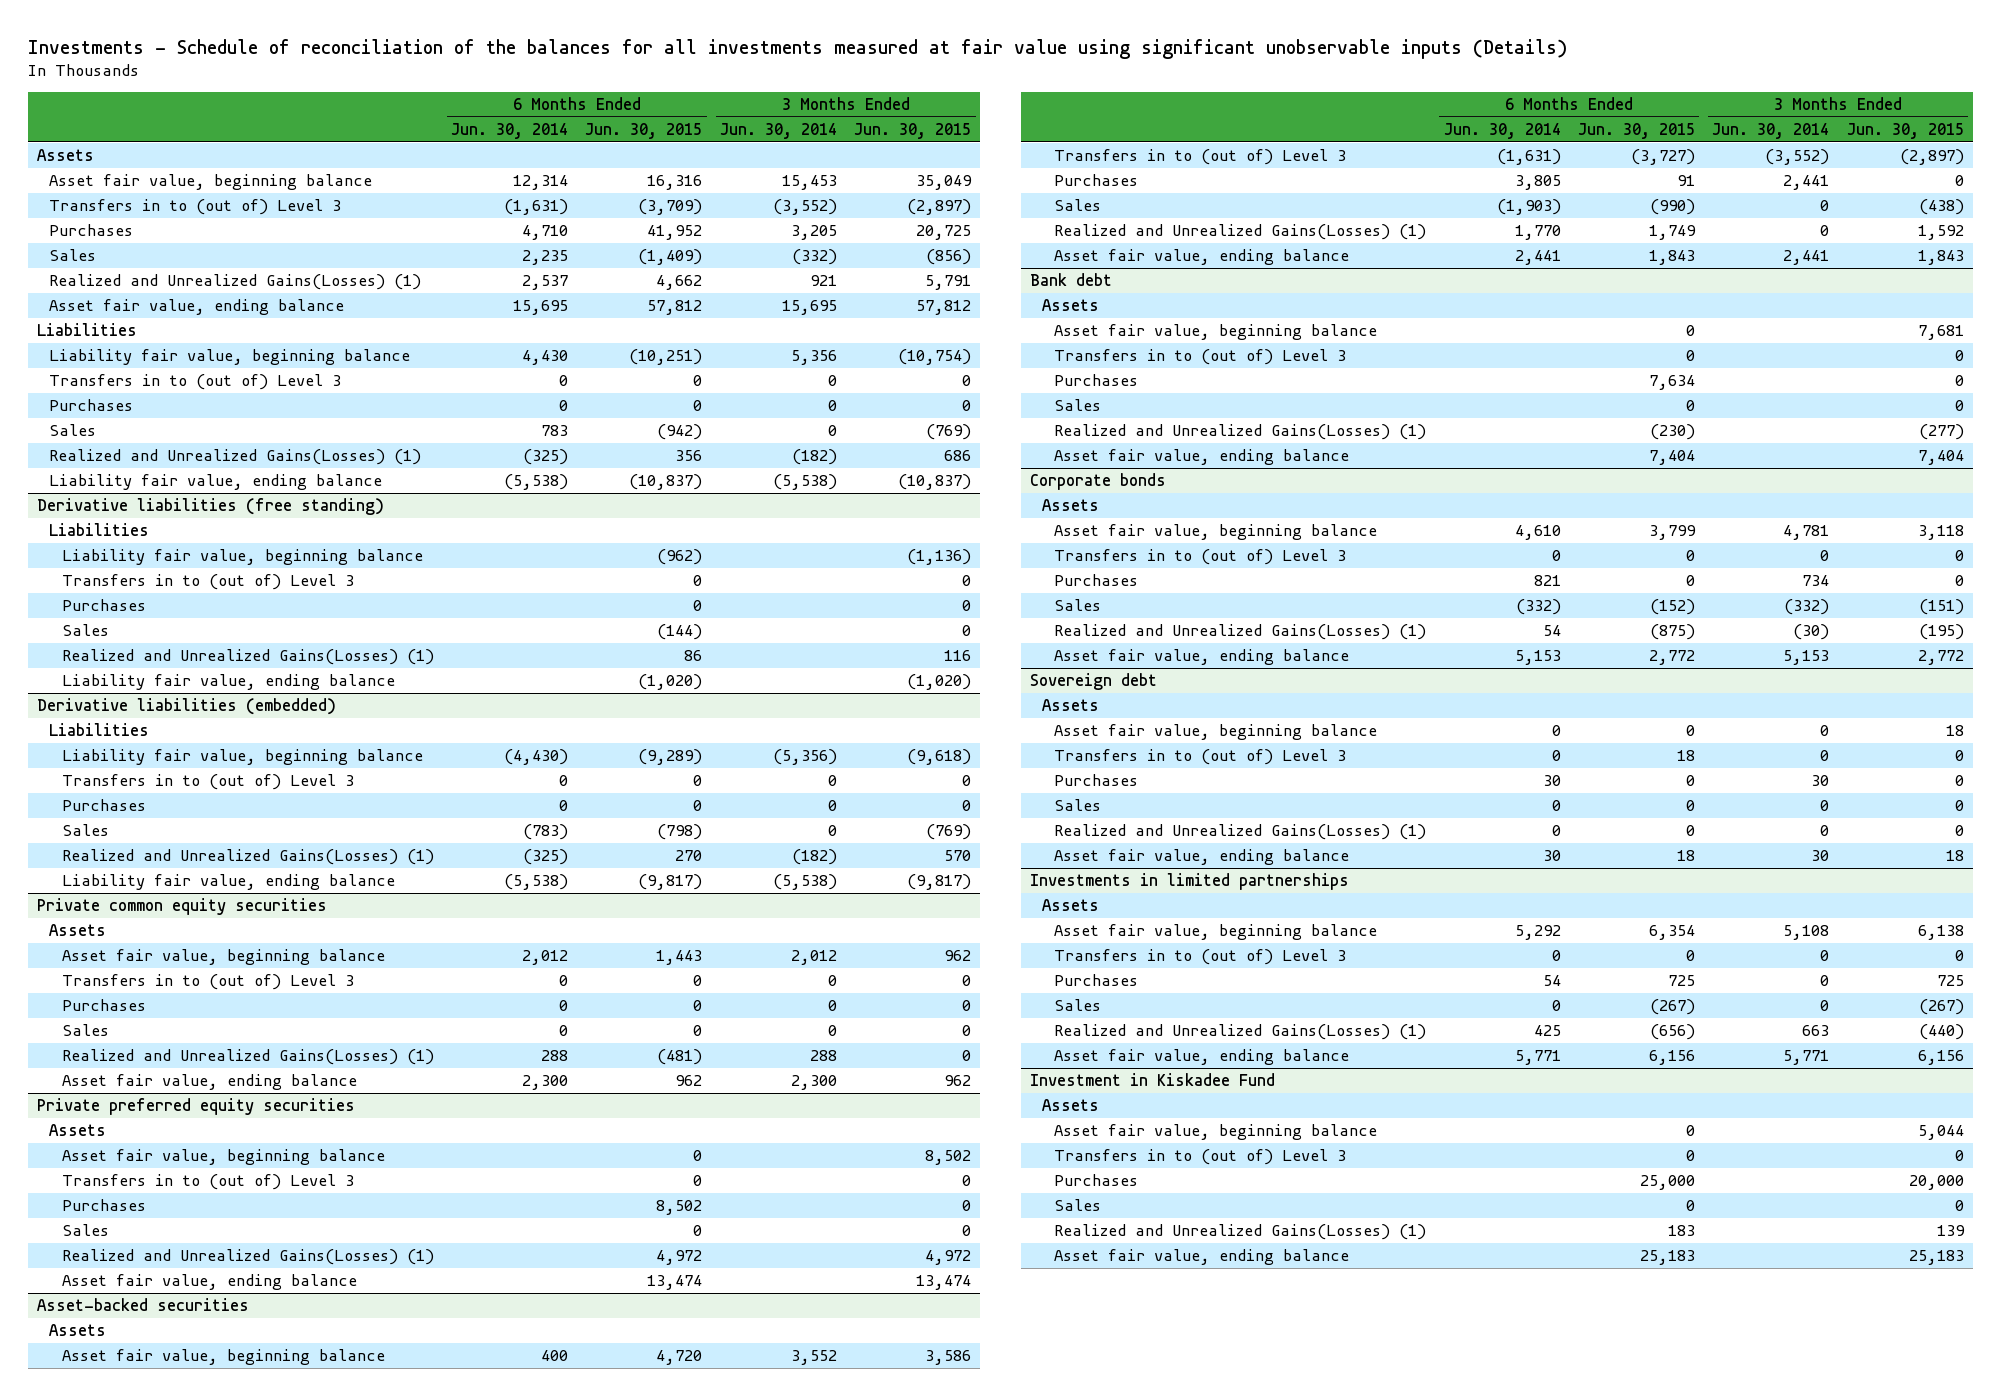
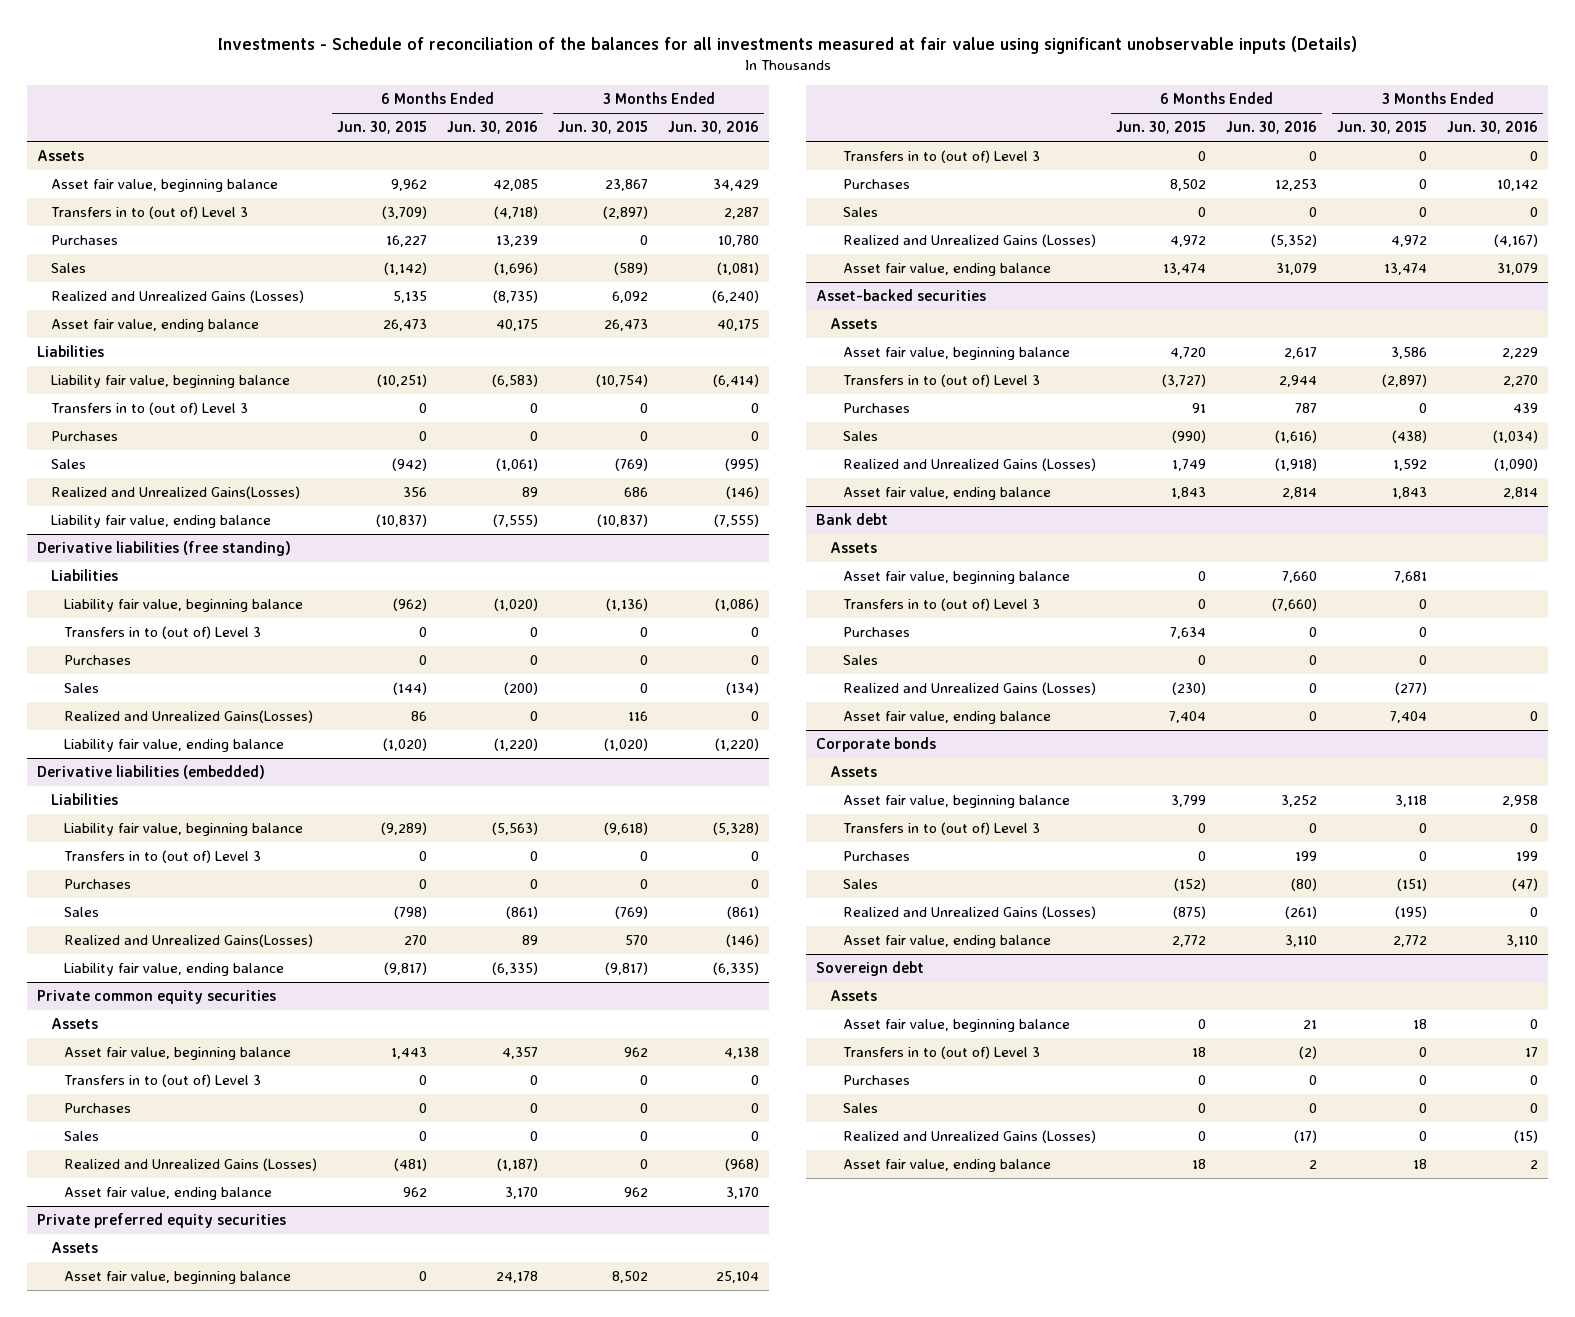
[451,122,569,139] Jun. 30, 2014 -> none
[719,122,837,139] Jun. 30, 2014 -> none
none -> [447,121,539,135] Jun. 30, 2016
none -> [668,121,760,135] Jun. 30, 2016
[647,175,703,191] 16,316 -> [391,179,428,192] 9,962
[916,175,973,191] 35,049 -> [605,179,649,192] 23,867
[647,225,703,241] 41,952 -> [386,235,428,248] 16,227
[916,225,972,241] 20,725 -> [640,235,649,246] 0
[638,249,703,266] (1,409) -> [384,262,428,276] (1,142)
[926,249,972,266] (856) -> [614,262,649,276] (589)
[49,274,422,291] Realized and Unrealized Gains(Losses) (1) -> [50,290,304,304] Realized and Unrealized Gains (Losses)
[656,275,703,291] 4,662 -> [393,291,428,304] 5,135
[925,275,972,291] 5,791 -> [612,291,649,304] 6,092
[647,300,703,316] 57,812 -> [383,319,428,332] 26,473
[916,300,972,316] 57,812 -> [604,319,649,332] 26,473
[49,449,422,466] Realized and Unrealized Gains(Losses) (1) -> [50,486,300,500] Realized and Unrealized Gains(Losses)
[61,649,434,666] Realized and Unrealized Gains(Losses) (1) -> [64,710,314,724] Realized and Unrealized Gains(Losses)
[61,849,434,866] Realized and Unrealized Gains(Losses) (1) -> [64,934,314,948] Realized and Unrealized Gains(Losses)
[61,1049,434,1066] Realized and Unrealized Gains(Losses) (1) -> [64,1158,318,1172] Realized and Unrealized Gains (Losses)
[61,1249,434,1266] Realized and Unrealized Gains(Losses) (1) -> [843,234,1097,248] Realized and Unrealized Gains (Losses)
[1054,224,1427,241] Realized and Unrealized Gains(Losses) (1) -> [843,458,1097,472] Realized and Unrealized Gains (Losses)
[1054,424,1427,441] Realized and Unrealized Gains(Losses) (1) -> [843,682,1097,696] Realized and Unrealized Gains (Losses)
[1054,624,1427,641] Realized and Unrealized Gains(Losses) (1) -> [843,906,1097,920] Realized and Unrealized Gains (Losses)
[1054,824,1427,841] Realized and Unrealized Gains(Losses) (1) -> [843,1130,1097,1144] Realized and Unrealized Gains (Losses)
[1029,873,1349,891] Investments in limited partnerships -> none
[1041,899,1099,912] Assets -> none
[1054,924,1378,941] Asset fair value, beginning balance -> none
[1054,949,1347,966] Transfers in to (out of) Level 3 -> none
[1054,974,1139,987] Purchases -> none
[1054,999,1102,1012] Sales -> none
[1054,1024,1427,1041] Realized and Unrealized Gains(Losses) (1) -> none
[1054,1049,1350,1066] Asset fair value, ending balance -> none
[1029,1073,1275,1087] Investment in Kiskadee Fund -> none
[1041,1099,1099,1112] Assets -> none
[1054,1124,1378,1141] Asset fair value, beginning balance -> none
[1054,1149,1347,1166] Transfers in to (out of) Level 3 -> none
[1054,1174,1139,1187] Purchases -> none
[1054,1199,1102,1212] Sales -> none
[1054,1224,1427,1241] Realized and Unrealized Gains(Losses) (1) -> none
[1054,1249,1350,1266] Asset fair value, ending balance -> none

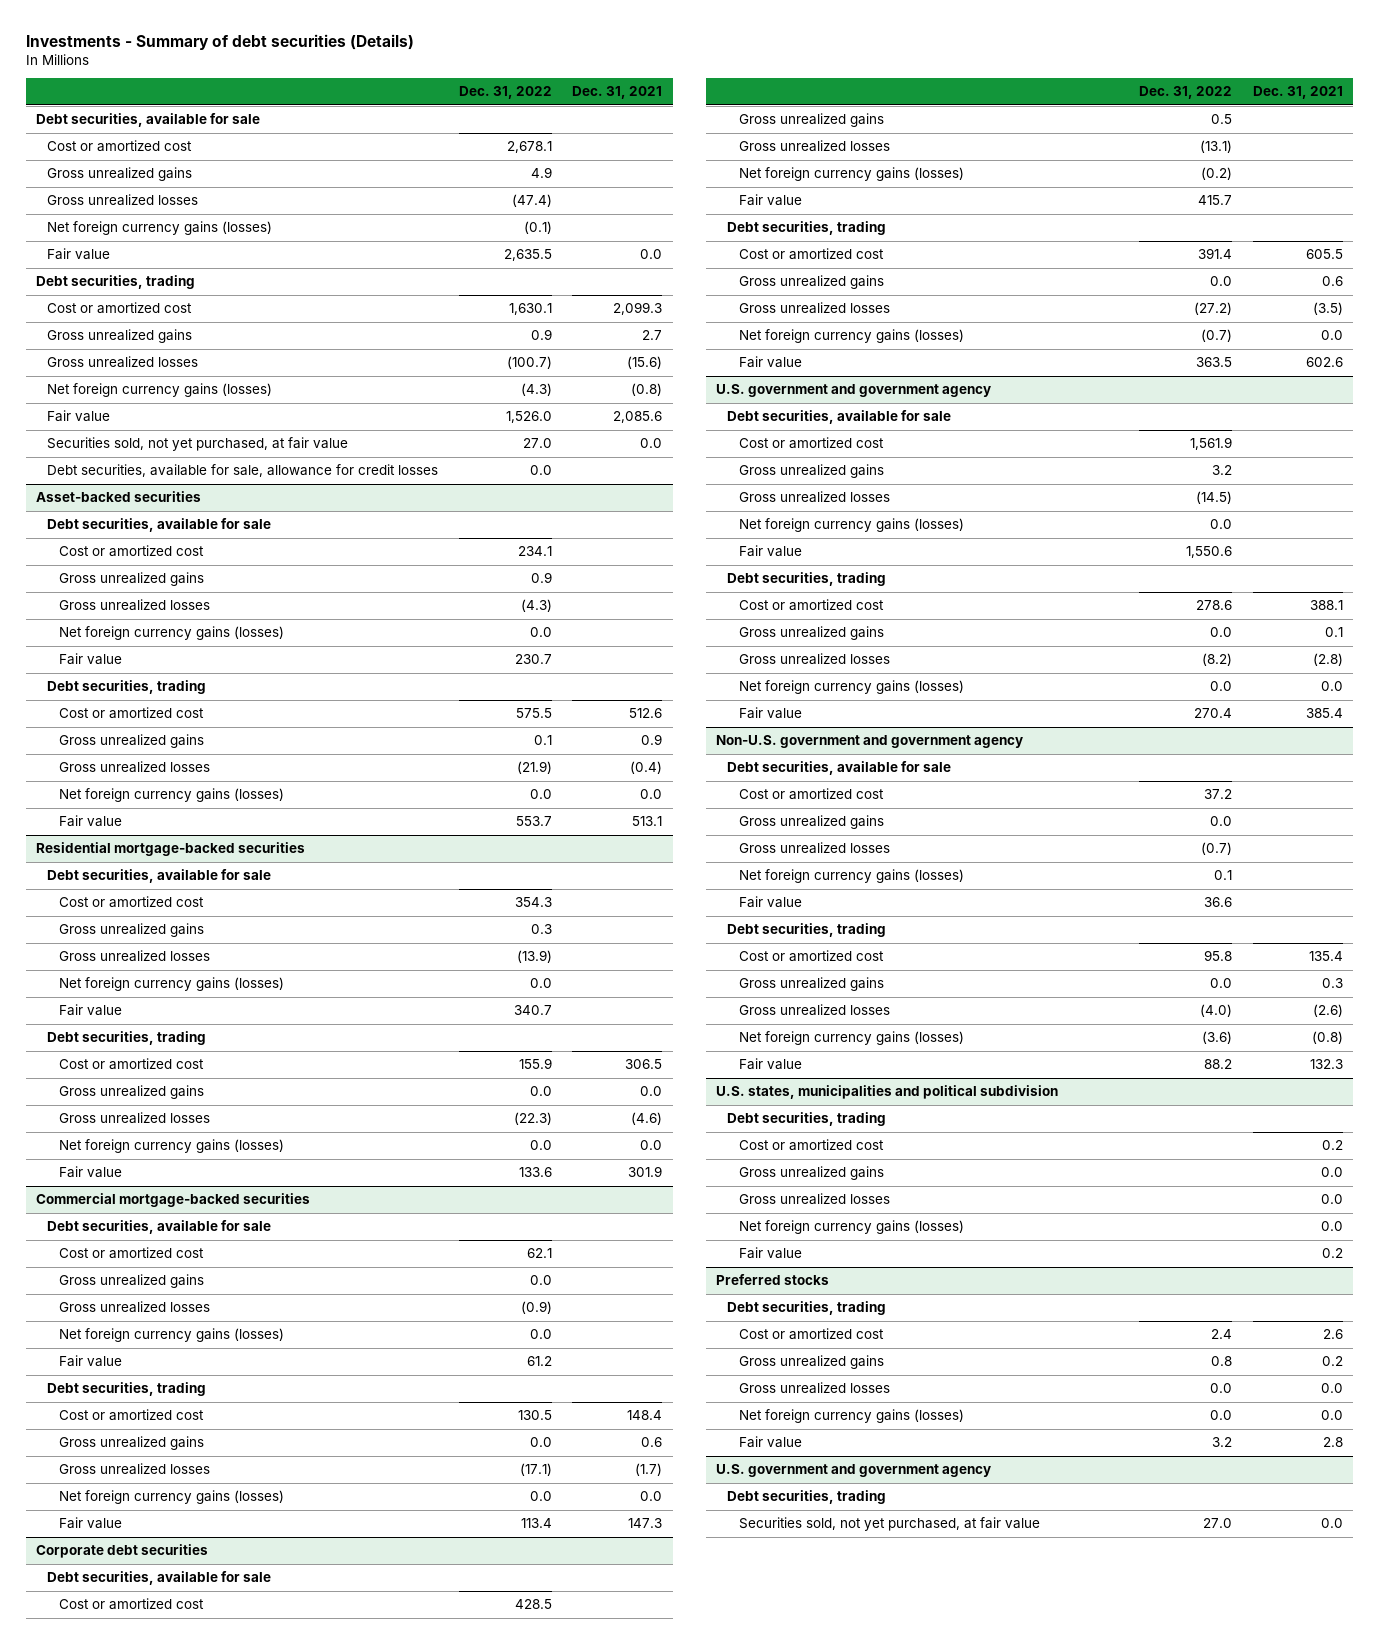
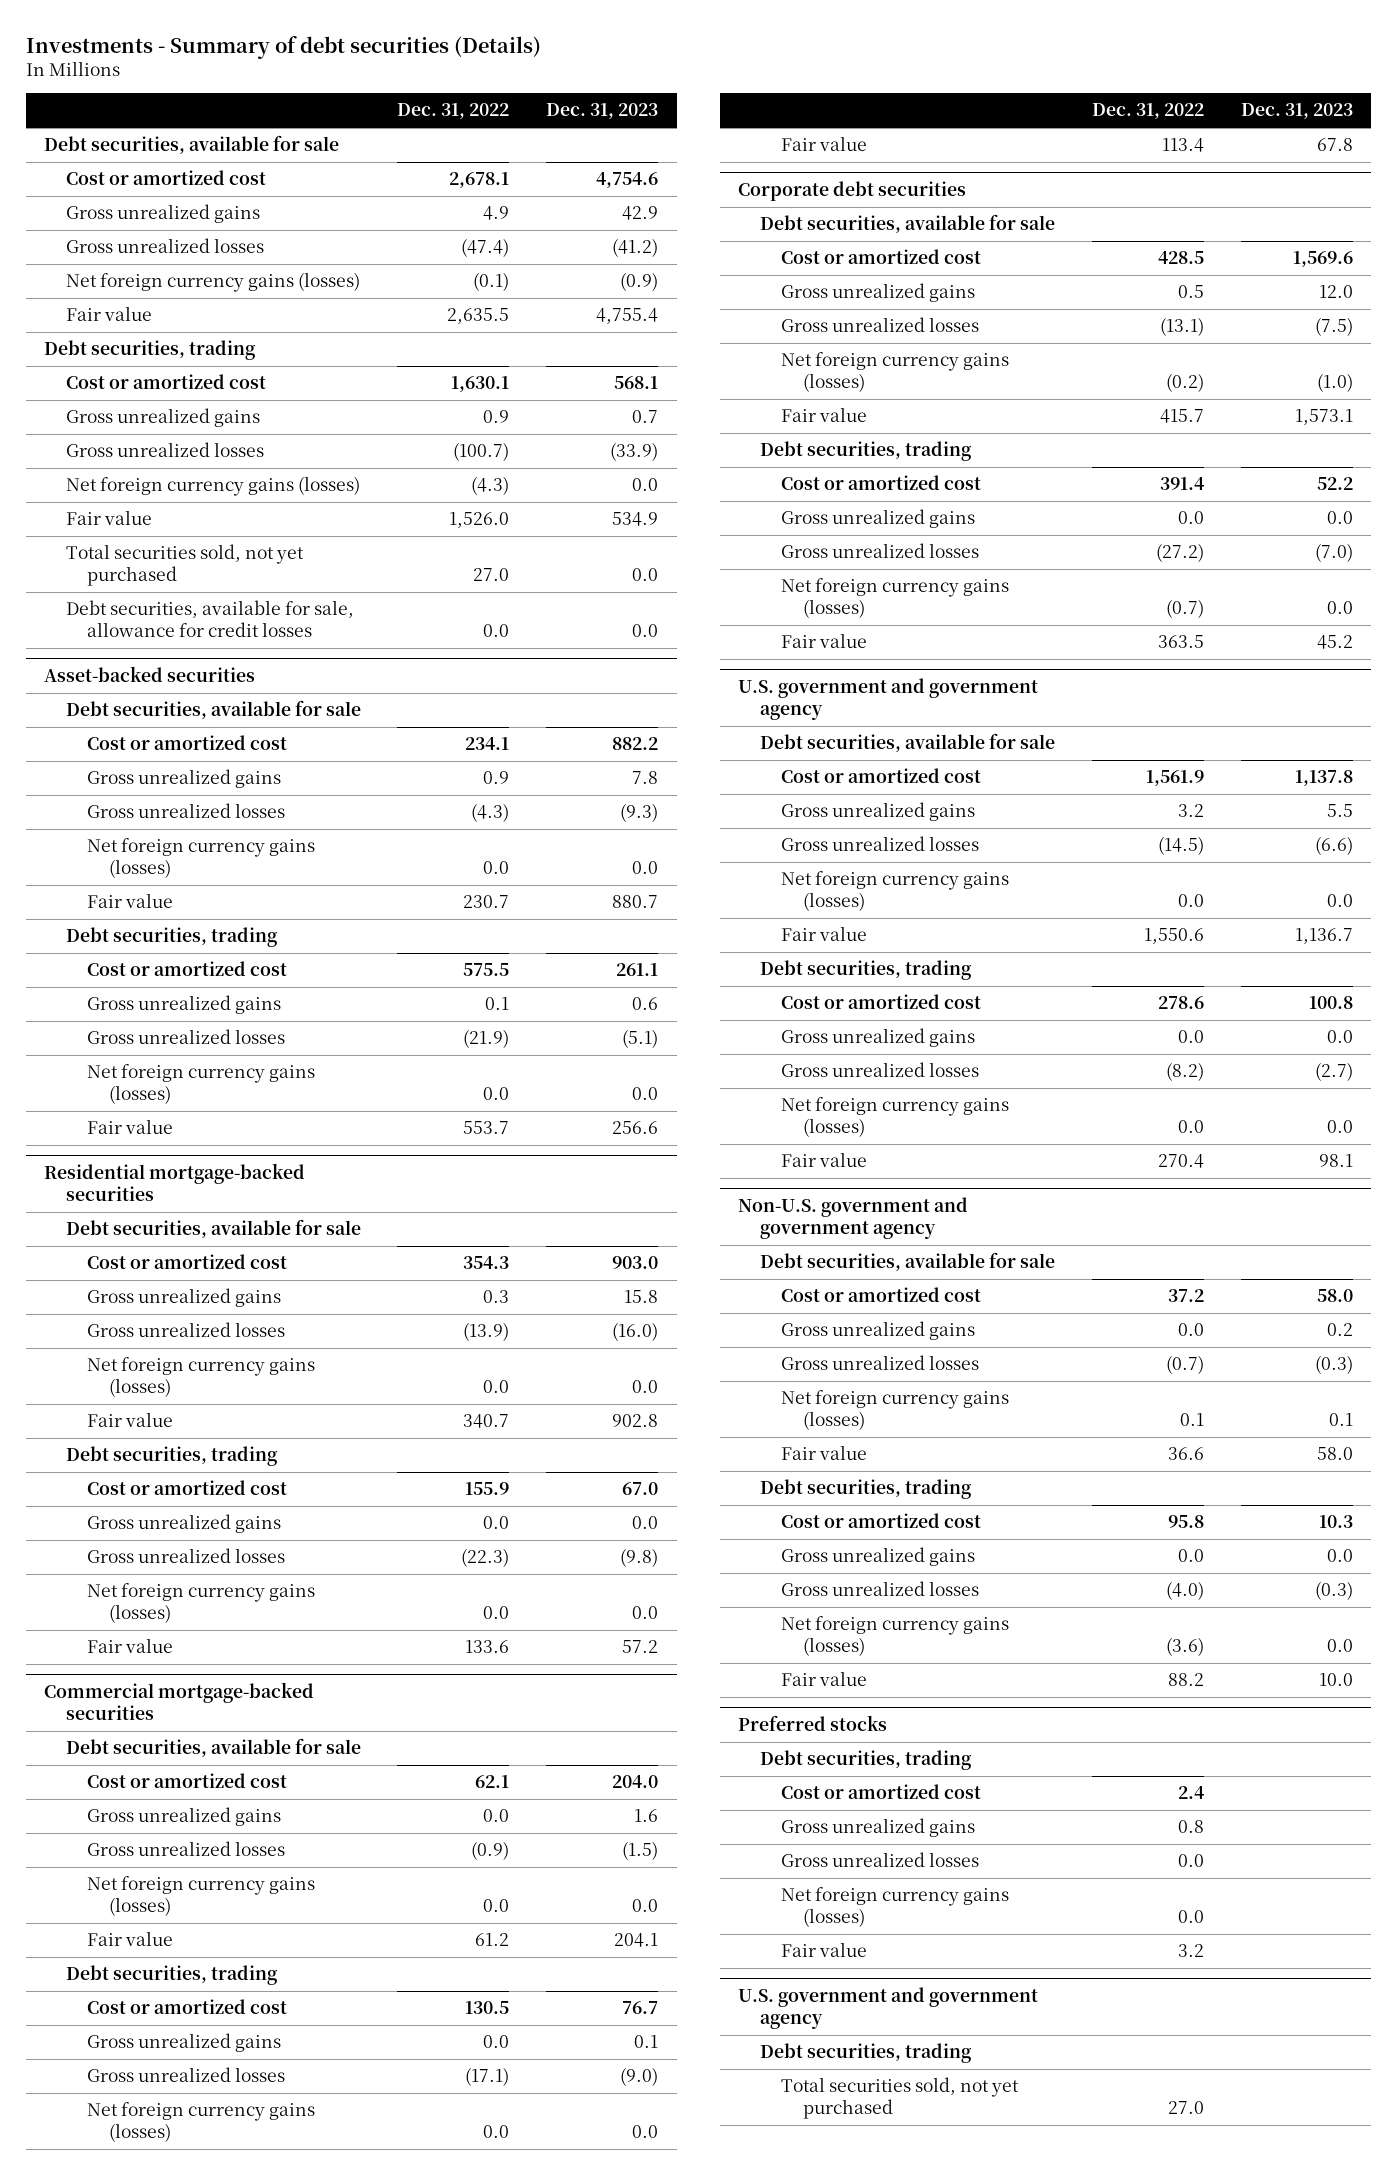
[572,86,663,100] Dec. 31, 2021 -> none
none -> [546,103,659,120] Dec. 31, 2023
[47,437,349,452] Securities sold, not yet purchased, at fair value -> [65,544,304,587] Total securities sold, not yet purchased
[716,1085,1059,1100] U.S. states, municipalities and political subdivision -> none
[727,1112,887,1127] Debt securities, trading -> none
[738,1139,884,1152] Cost or amortized cost -> none
[738,1166,884,1181] Gross unrealized gains -> none
[738,1193,890,1206] Gross unrealized losses -> none
[738,1220,964,1235] Net foreign currency gains (losses) -> none
[738,1247,802,1260] Fair value -> none
[738,1517,1040,1532] Securities sold, not yet purchased, at fair value -> [781,2077,1020,2120] Total securities sold, not yet purchased

